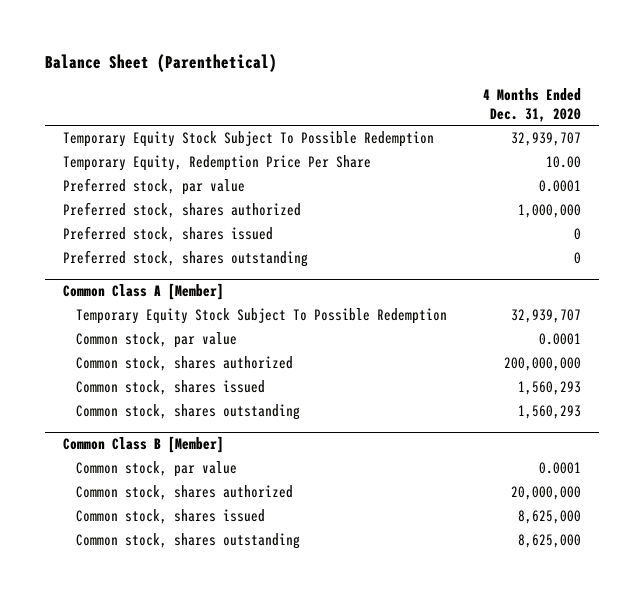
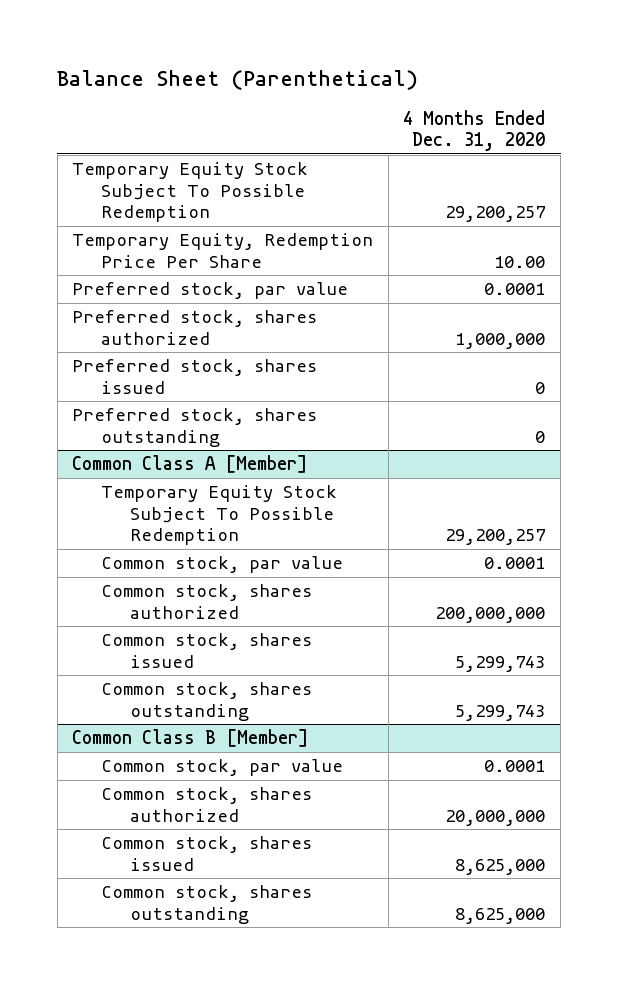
[510,132,581,147] 32,939,707 -> [445,206,546,223] 29,200,257
[510,309,581,324] 32,939,707 -> [445,529,546,546] 29,200,257
[517,381,581,396] 1,560,293 -> [455,655,546,672] 5,299,743
[517,405,581,420] 1,560,293 -> [455,704,546,721] 5,299,743

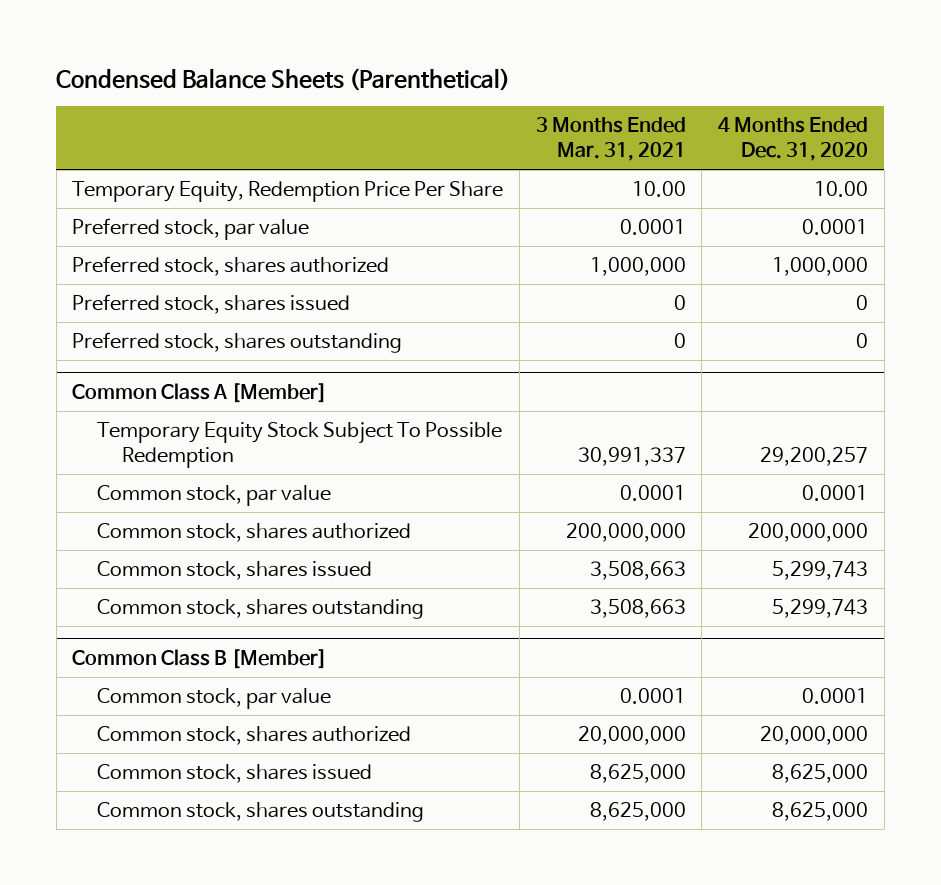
[57,69,419,90] Balance Sheet (Parenthetical) -> [56,67,511,91] Condensed Balance Sheets (Parenthetical)
none -> [535,117,686,162] 3 Months Ended Mar. 31, 2021
[72,162,309,223] Temporary Equity Stock Subject To Possible Redemption -> none

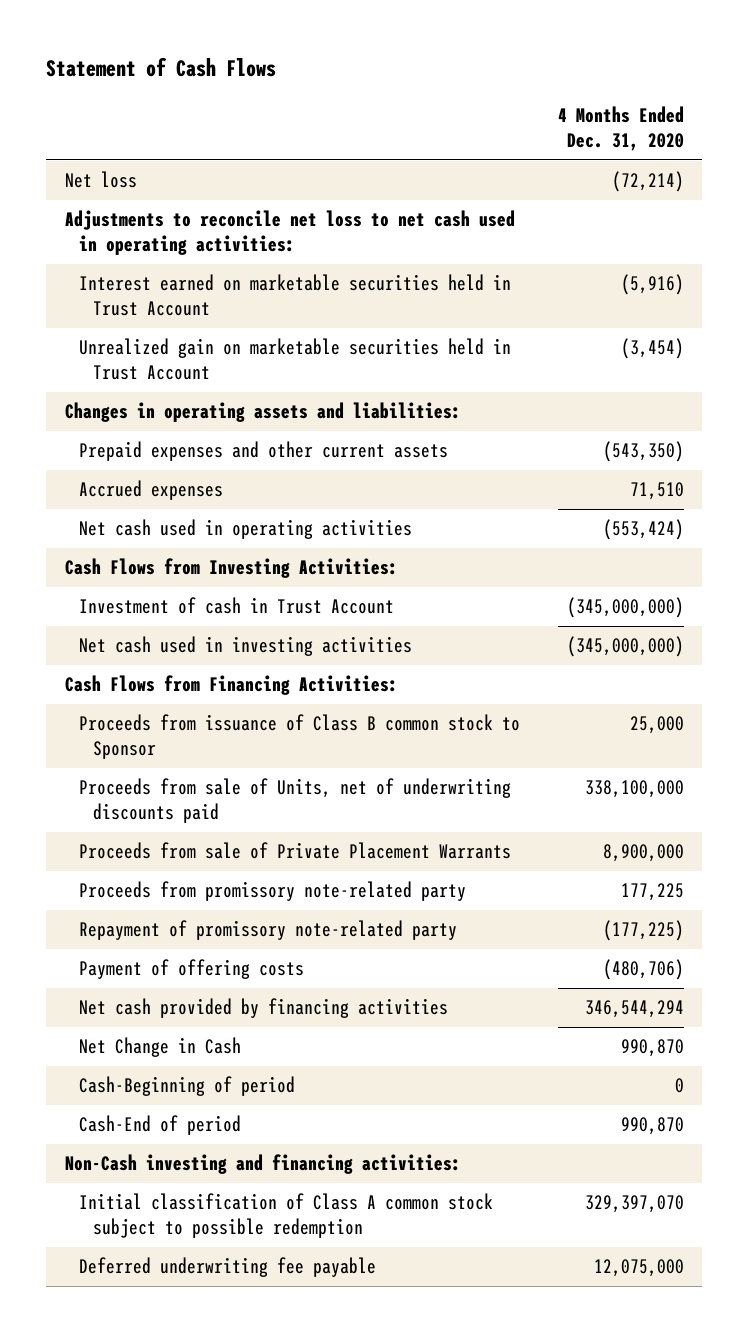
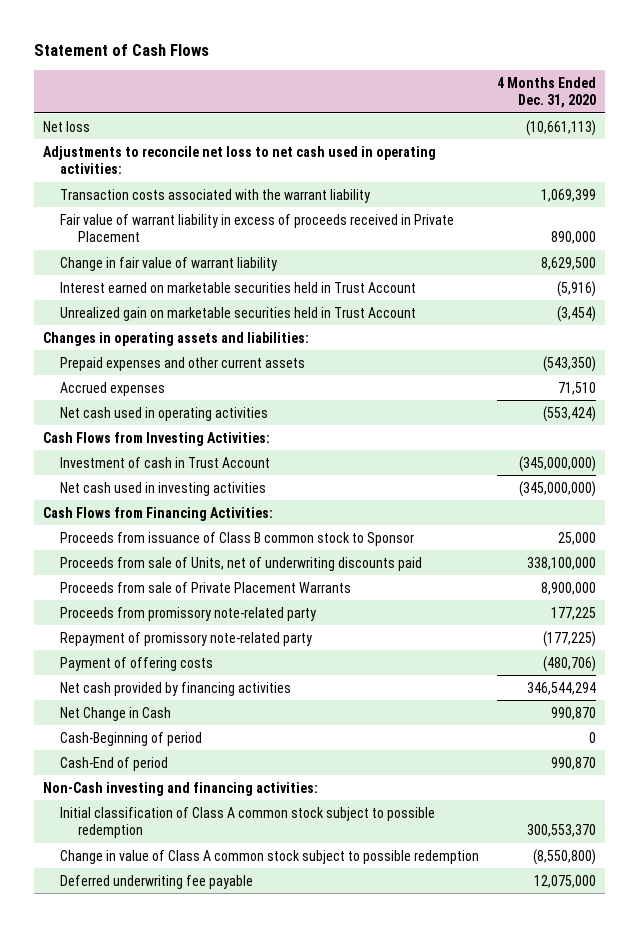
[611,171,684,193] (72,214) -> [526,119,597,136] (10,661,113)
none -> [60,188,371,203] Transaction costs associated with the warrant liability
none -> [60,213,455,243] Fair value of warrant liability in excess of proceeds received in Private Placement
none -> [60,256,278,271] Change in fair value of warrant liability
[584,1195,684,1214] 329,397,070 -> [527,824,597,838] 300,553,370
none -> [60,849,480,864] Change in value of Class A common stock subject to possible redemption

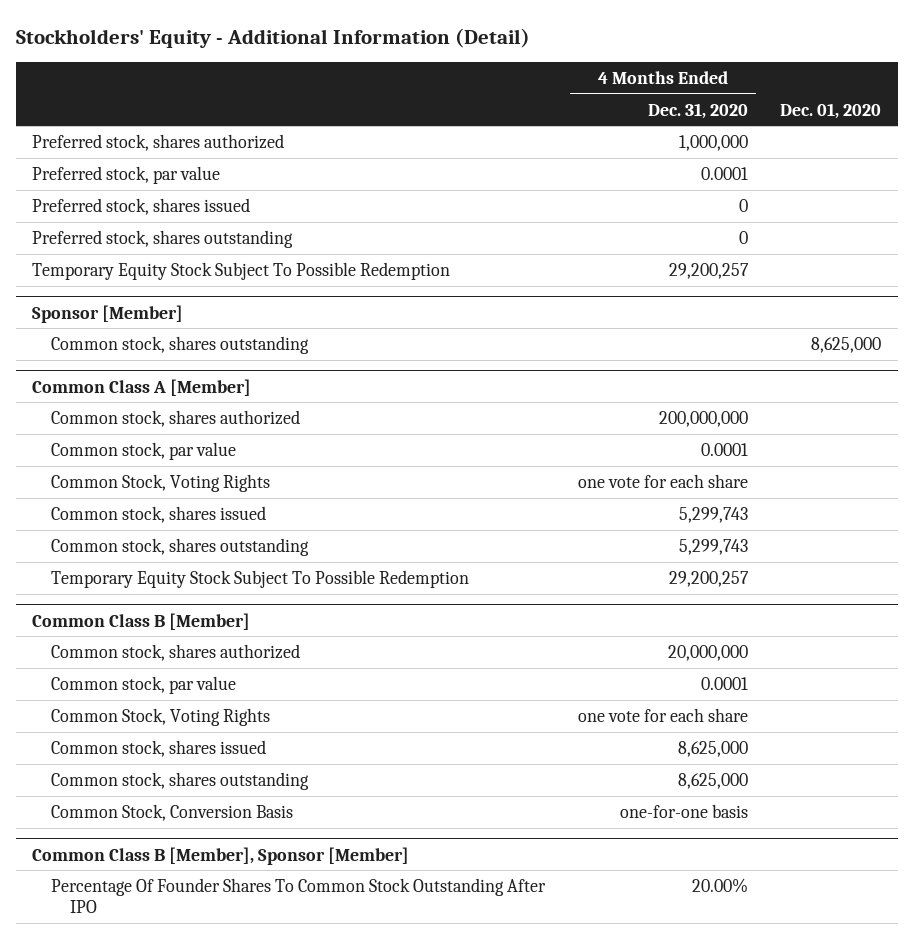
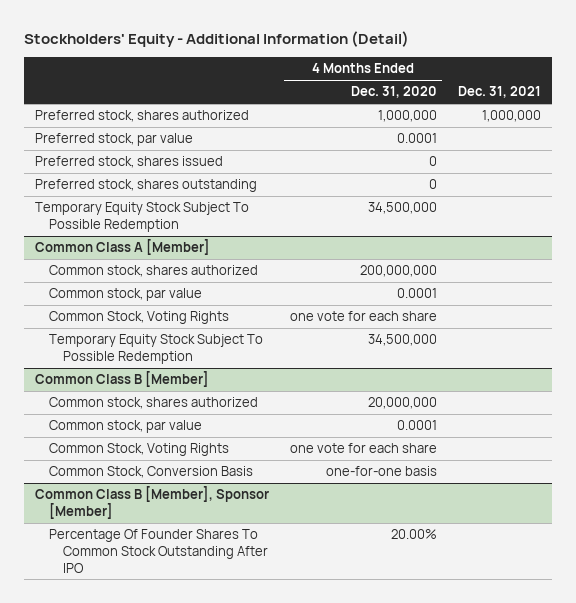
[780,102,882,119] Dec. 01, 2020 -> none
none -> [457,86,541,99] Dec. 31, 2021
[31,304,183,323] Sponsor [Member] -> none
[51,336,310,355] Common stock, shares outstanding -> none
[668,263,749,280] 29,200,257 -> [367,202,437,215] 34,500,000
[51,506,267,524] Common stock, shares issued -> none
[51,538,310,557] Common stock, shares outstanding -> none
[668,571,749,588] 29,200,257 -> [367,334,437,347] 34,500,000
[51,740,267,758] Common stock, shares issued -> none
[51,772,310,791] Common stock, shares outstanding -> none

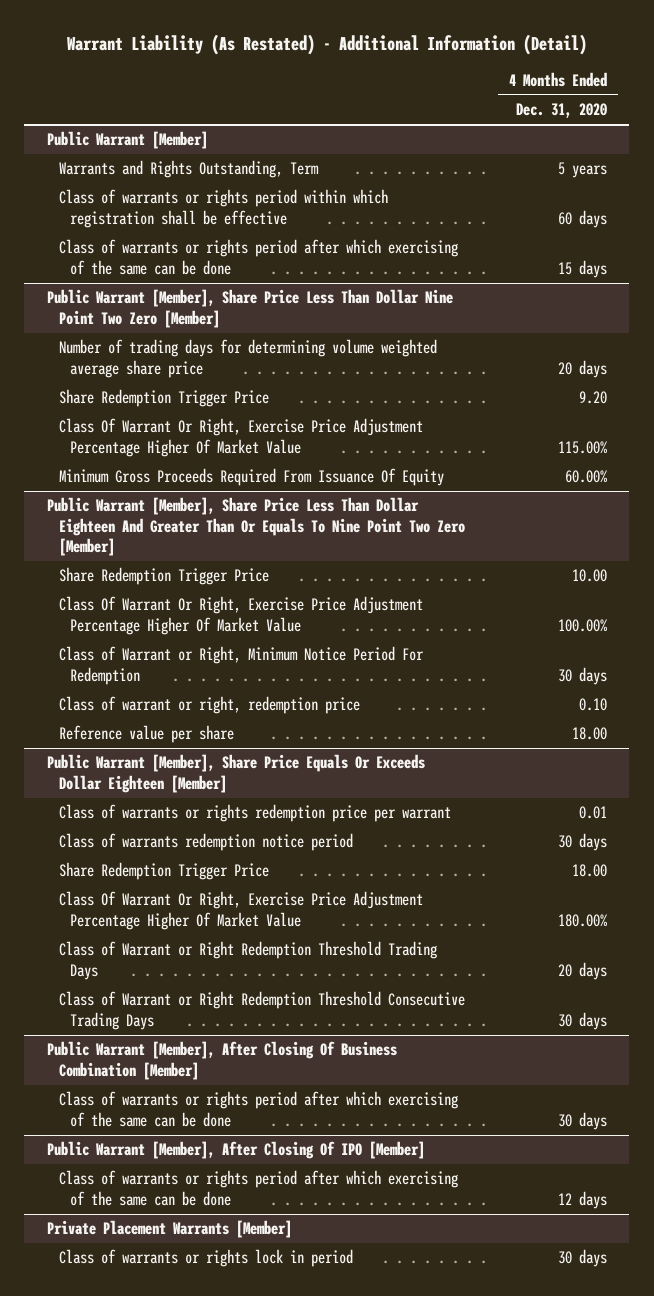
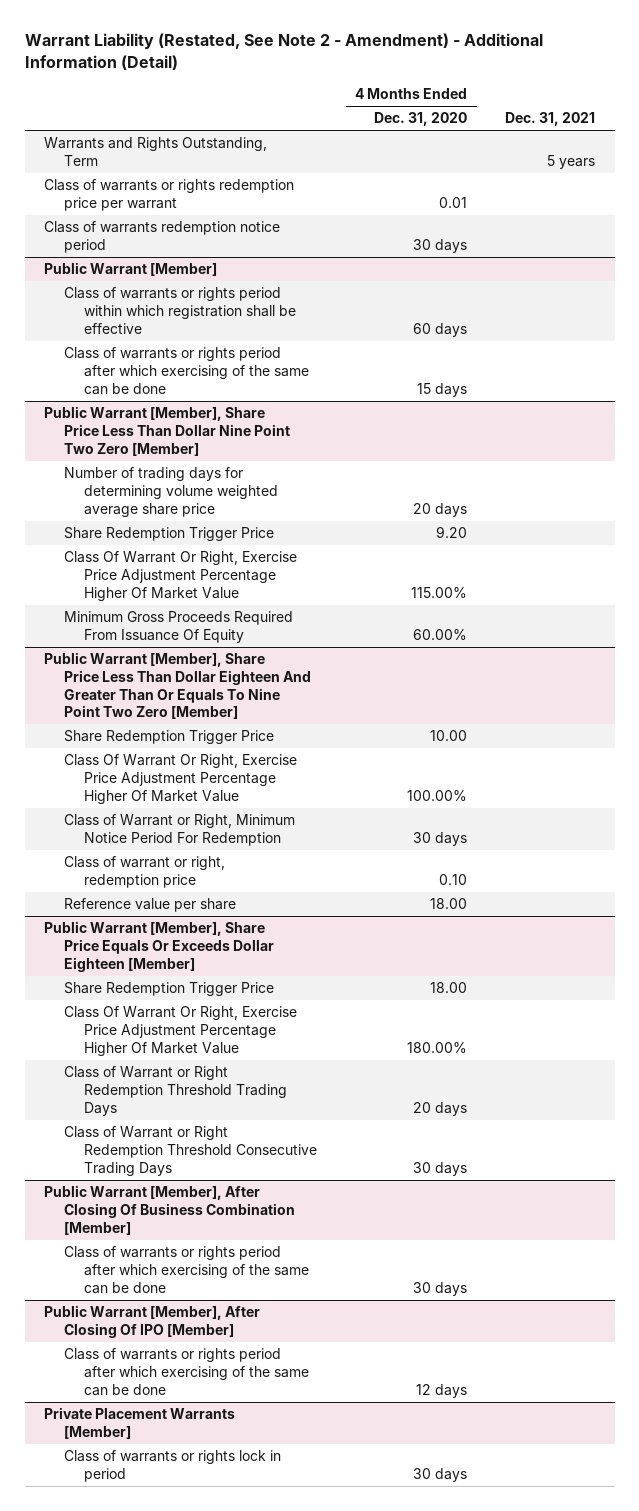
[66,33,587,55] Warrant Liability (As Restated) - Additional Information (Detail) -> [24,33,543,71] Warrant Liability (Restated, See Note 2 - Amendment) - Additional Information (Detail)
none -> [505,112,596,127] Dec. 31, 2021
none -> [43,137,267,166] Warrants and Rights Outstanding, Term
none -> [43,179,294,211] Class of warrants or rights redemption price per warrant
none -> [43,221,280,253] Class of warrants redemption notice period
[58,160,319,179] Warrants and Rights Outstanding, Term -> none
[58,804,451,823] Class of warrants or rights redemption price per warrant -> none
[58,833,353,852] Class of warrants redemption notice period -> none

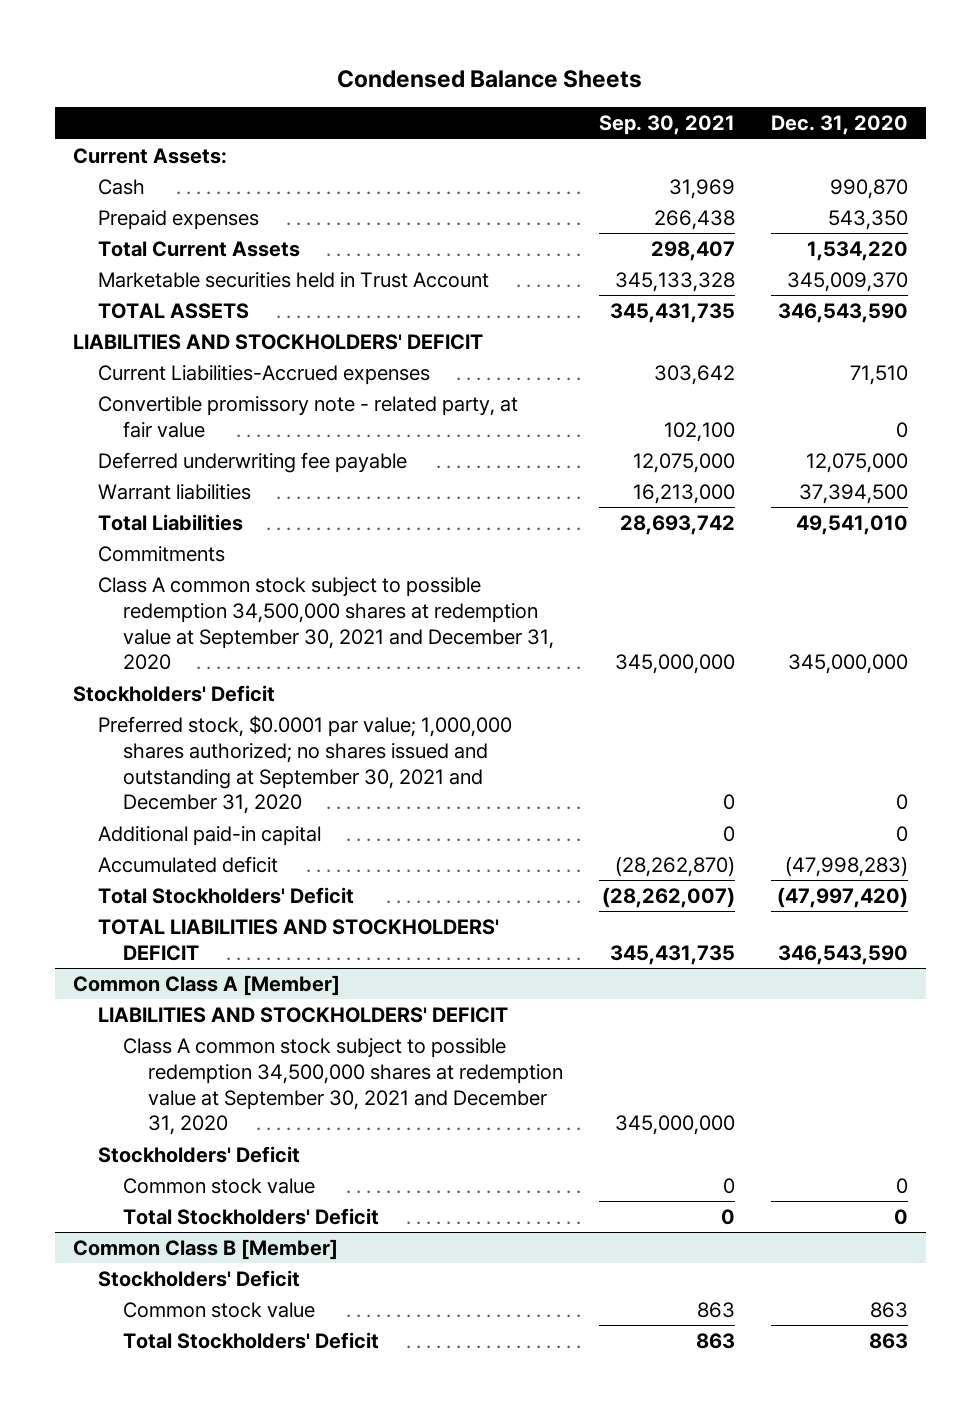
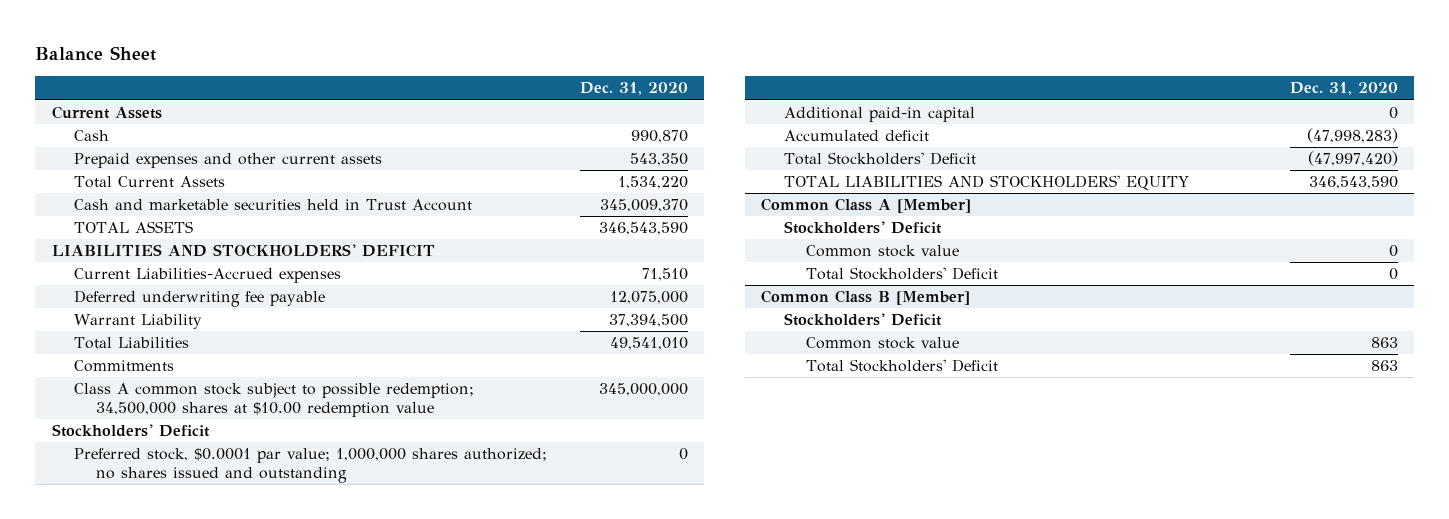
[337,69,643,88] Condensed Balance Sheets -> [35,46,157,62] Balance Sheet
[598,115,735,136] Sep. 30, 2021 -> none
[72,147,227,164] Current Assets: -> [51,106,162,120] Current Assets
[97,209,259,230] Prepaid expenses -> [73,153,382,169] Prepaid expenses and other current assets
[97,271,489,288] Marketable securities held in Trust Account -> [73,199,472,212] Cash and marketable securities held in Trust Account
[97,395,518,438] Convertible promissory note - related party, at fair value -> none
[97,483,251,500] Warrant liabilities -> [73,314,202,330] Warrant Liability
[97,576,555,671] Class A common stock subject to possible redemption 34,500,000 shares at redemption value at September 30, 2021 and December 31, 2020 -> [73,383,474,418] Class A common stock subject to possible redemption; 34,500,000 shares at $10.00 redemption value
[97,714,512,815] Preferred stock, $0.0001 par value; 1,000,000 shares authorized; no shares issued and outstanding at September 30, 2021 and December 31, 2020 -> [73,448,547,484] Preferred stock, $0.0001 par value; 1,000,000 shares authorized; no shares issued and outstanding
[97,918,499,961] TOTAL LIABILITIES AND STOCKHOLDERS' DEFICIT -> [783,175,1189,191] TOTAL LIABILITIES AND STOCKHOLDERS' EQUITY
[97,1006,508,1023] LIABILITIES AND STOCKHOLDERS' DEFICIT -> none
[123,1037,564,1136] Class A common stock subject to possible redemption 34,500,000 shares at redemption value at September 30, 2021 and December 31, 2020 -> none

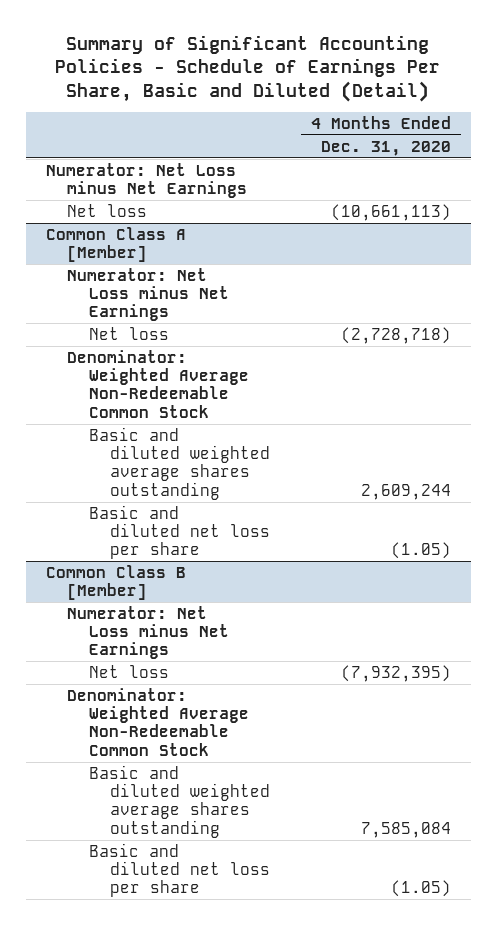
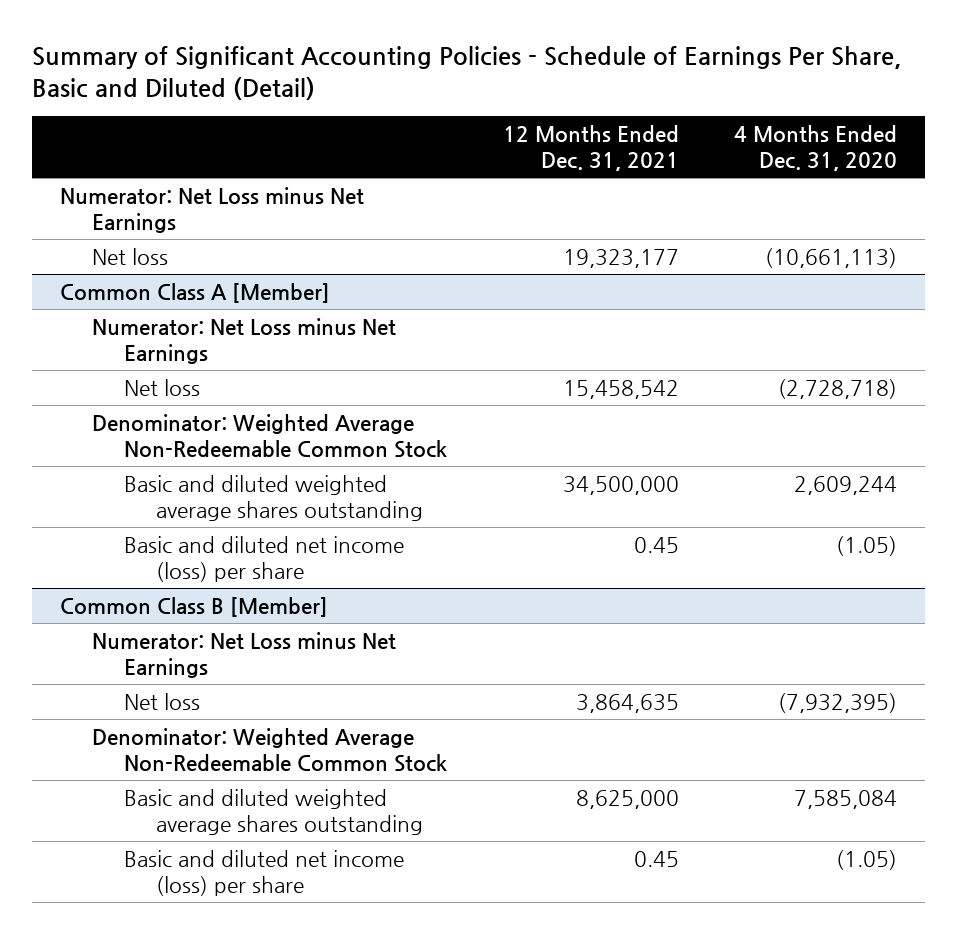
none -> [502,125,679,171] 12 Months Ended Dec. 31, 2021
[88,504,271,560] Basic and diluted net loss per share -> [124,535,405,582] Basic and diluted net income (loss) per share
[88,842,271,898] Basic and diluted net loss per share -> [124,849,405,896] Basic and diluted net income (loss) per share

